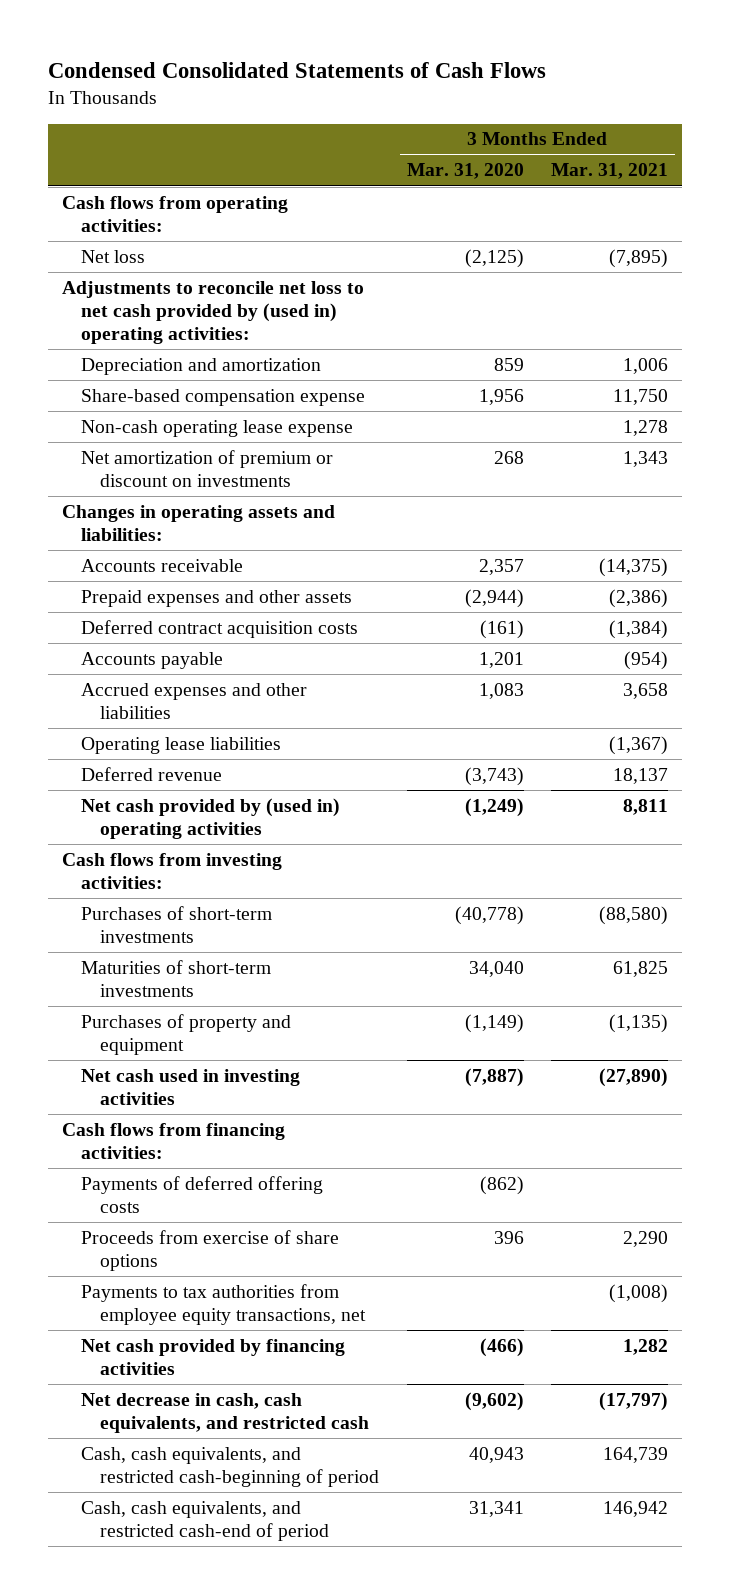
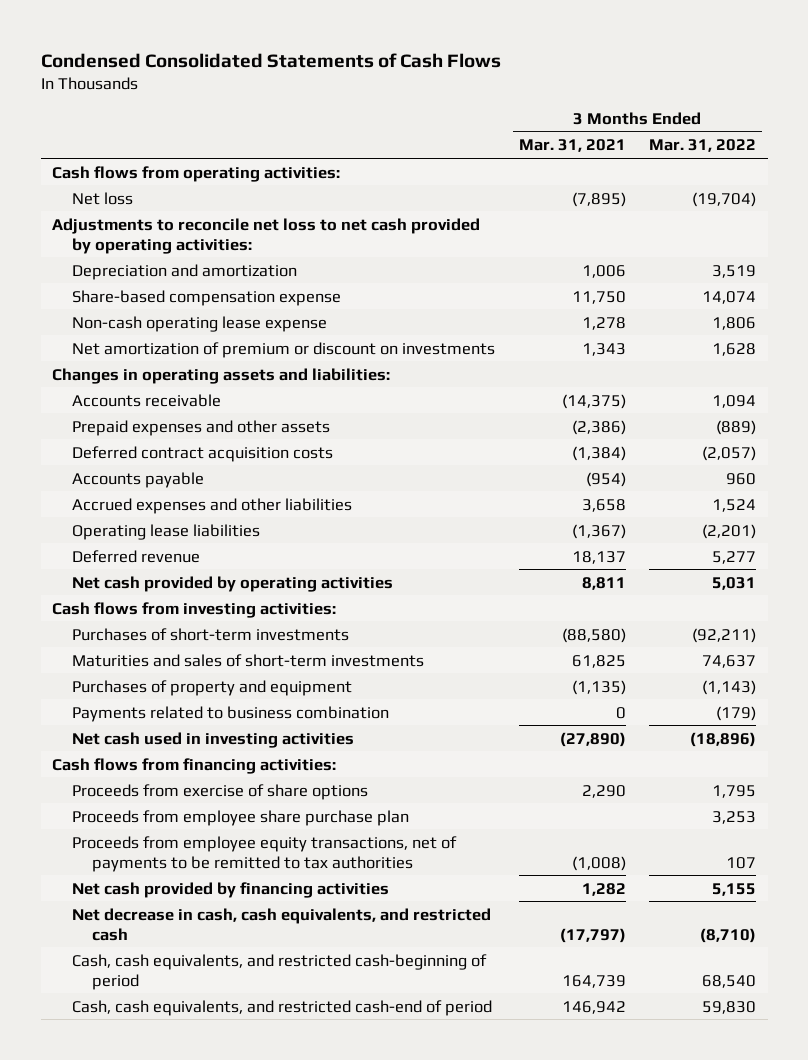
[406,163,524,180] Mar. 31, 2020 -> none
none -> [648,139,756,153] Mar. 31, 2022
[61,280,364,344] Adjustments to reconcile net loss to net cash provided by (used in) operating activities: -> [52,217,481,254] Adjustments to reconcile net loss to net cash provided by operating activities:
[80,797,340,839] Net cash provided by (used in) operating activities -> [72,575,394,592] Net cash provided by operating activities
[80,959,271,997] Maturities of short-term investments -> [72,653,425,667] Maturities and sales of short-term investments
none -> [72,705,390,722] Payments related to business combination
[80,1175,323,1213] Payments of deferred offering costs -> none
none -> [72,809,410,826] Proceeds from employee share purchase plan
[80,1283,367,1325] Payments to tax authorities from employee equity transactions, net -> [72,835,458,872] Proceeds from employee equity transactions, net of payments to be remitted to tax authorities

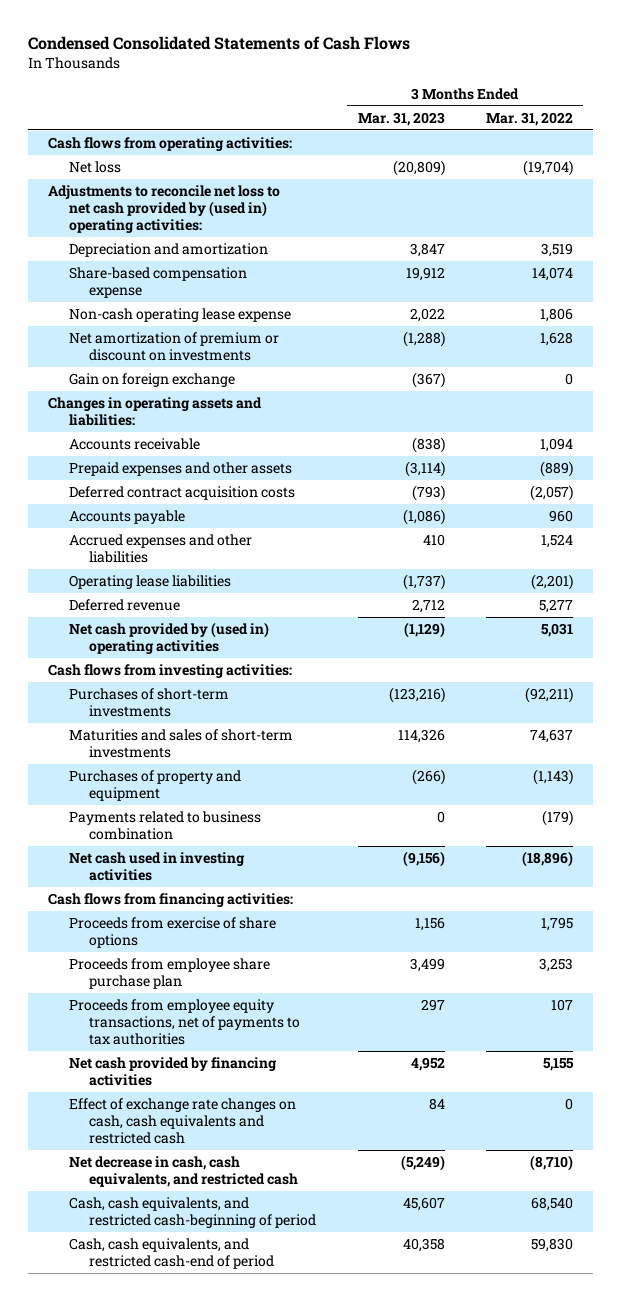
[518,139,626,153] Mar. 31, 2021 -> none
none -> [357,111,445,126] Mar. 31, 2023
[52,217,481,254] Adjustments to reconcile net loss to net cash provided by operating activities: -> [48,184,281,234] Adjustments to reconcile net loss to net cash provided by (used in) operating activities:
none -> [68,372,235,387] Gain on foreign exchange
[72,575,394,592] Net cash provided by operating activities -> [68,621,269,655] Net cash provided by (used in) operating activities
[72,835,458,872] Proceeds from employee equity transactions, net of payments to be remitted to tax authorities -> [68,998,301,1046] Proceeds from employee equity transactions, net of payments to tax authorities
none -> [68,1097,296,1145] Effect of exchange rate changes on cash, cash equivalents and restricted cash

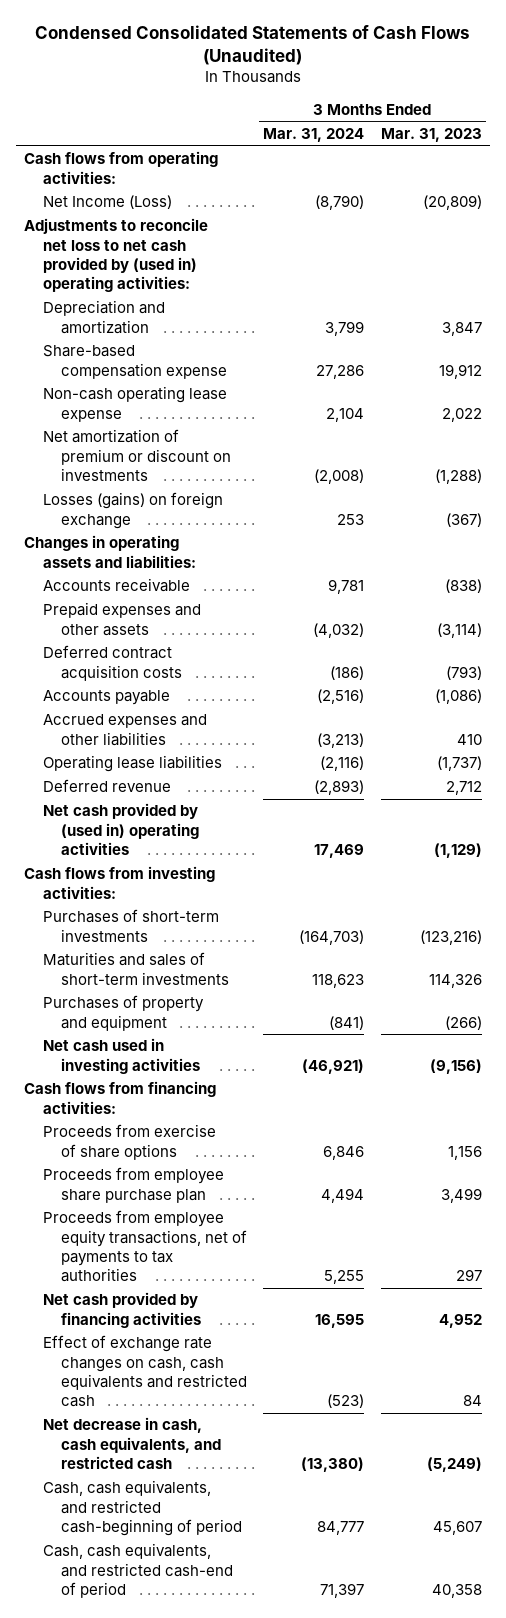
[27,36,410,51] Condensed Consolidated Statements of Cash Flows -> [34,25,470,66] Condensed Consolidated Statements of Cash Flows (Unaudited)
[485,111,573,126] Mar. 31, 2022 -> none
none -> [263,127,365,142] Mar. 31, 2024
[68,160,121,173] Net loss -> [42,195,172,210] Net Income (Loss)
[68,372,235,387] Gain on foreign exchange -> [42,492,223,529] Losses (gains) on foreign exchange
[68,810,261,841] Payments related to business combination -> none

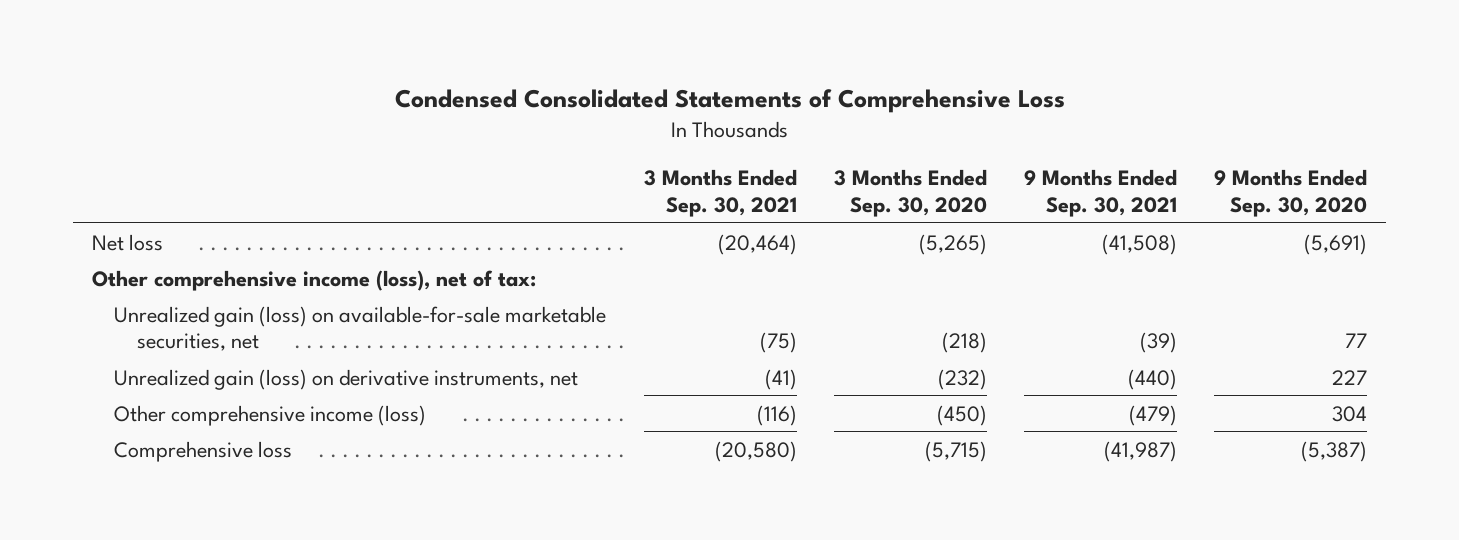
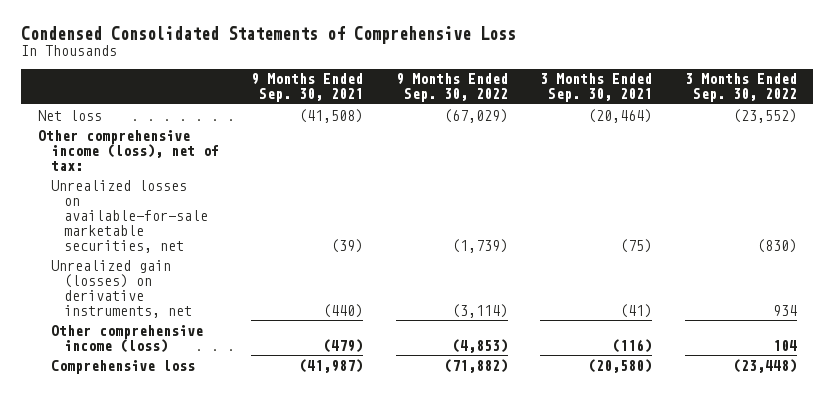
[833,169,987,217] 3 Months Ended Sep. 30, 2020 -> none
[1214,169,1368,217] 9 Months Ended Sep. 30, 2020 -> none
none -> [395,73,508,103] 9 Months Ended Sep. 30, 2022
none -> [684,73,797,103] 3 Months Ended Sep. 30, 2022
[114,305,607,352] Unrealized gain (loss) on available-for-sale marketable securities, net -> [50,179,208,253] Unrealized losses on available-for-sale marketable securities, net
[114,368,579,390] Unrealized gain (loss) on derivative instruments, net -> [50,259,192,318] Unrealized gain (losses) on derivative instruments, net

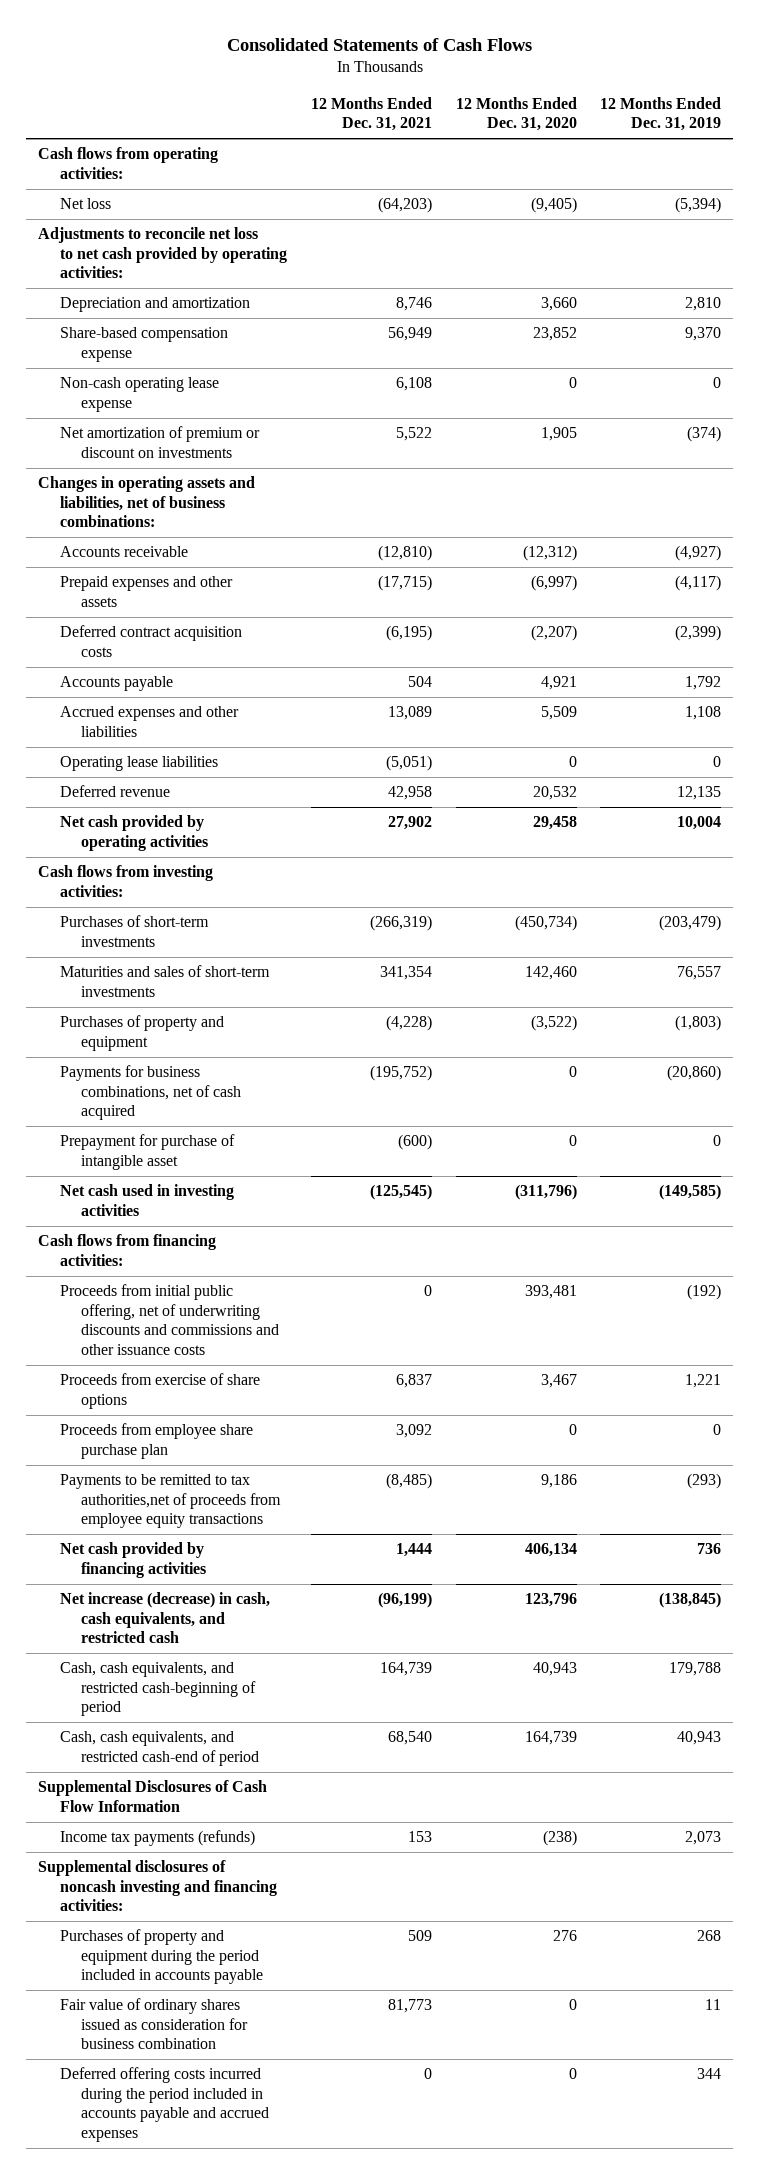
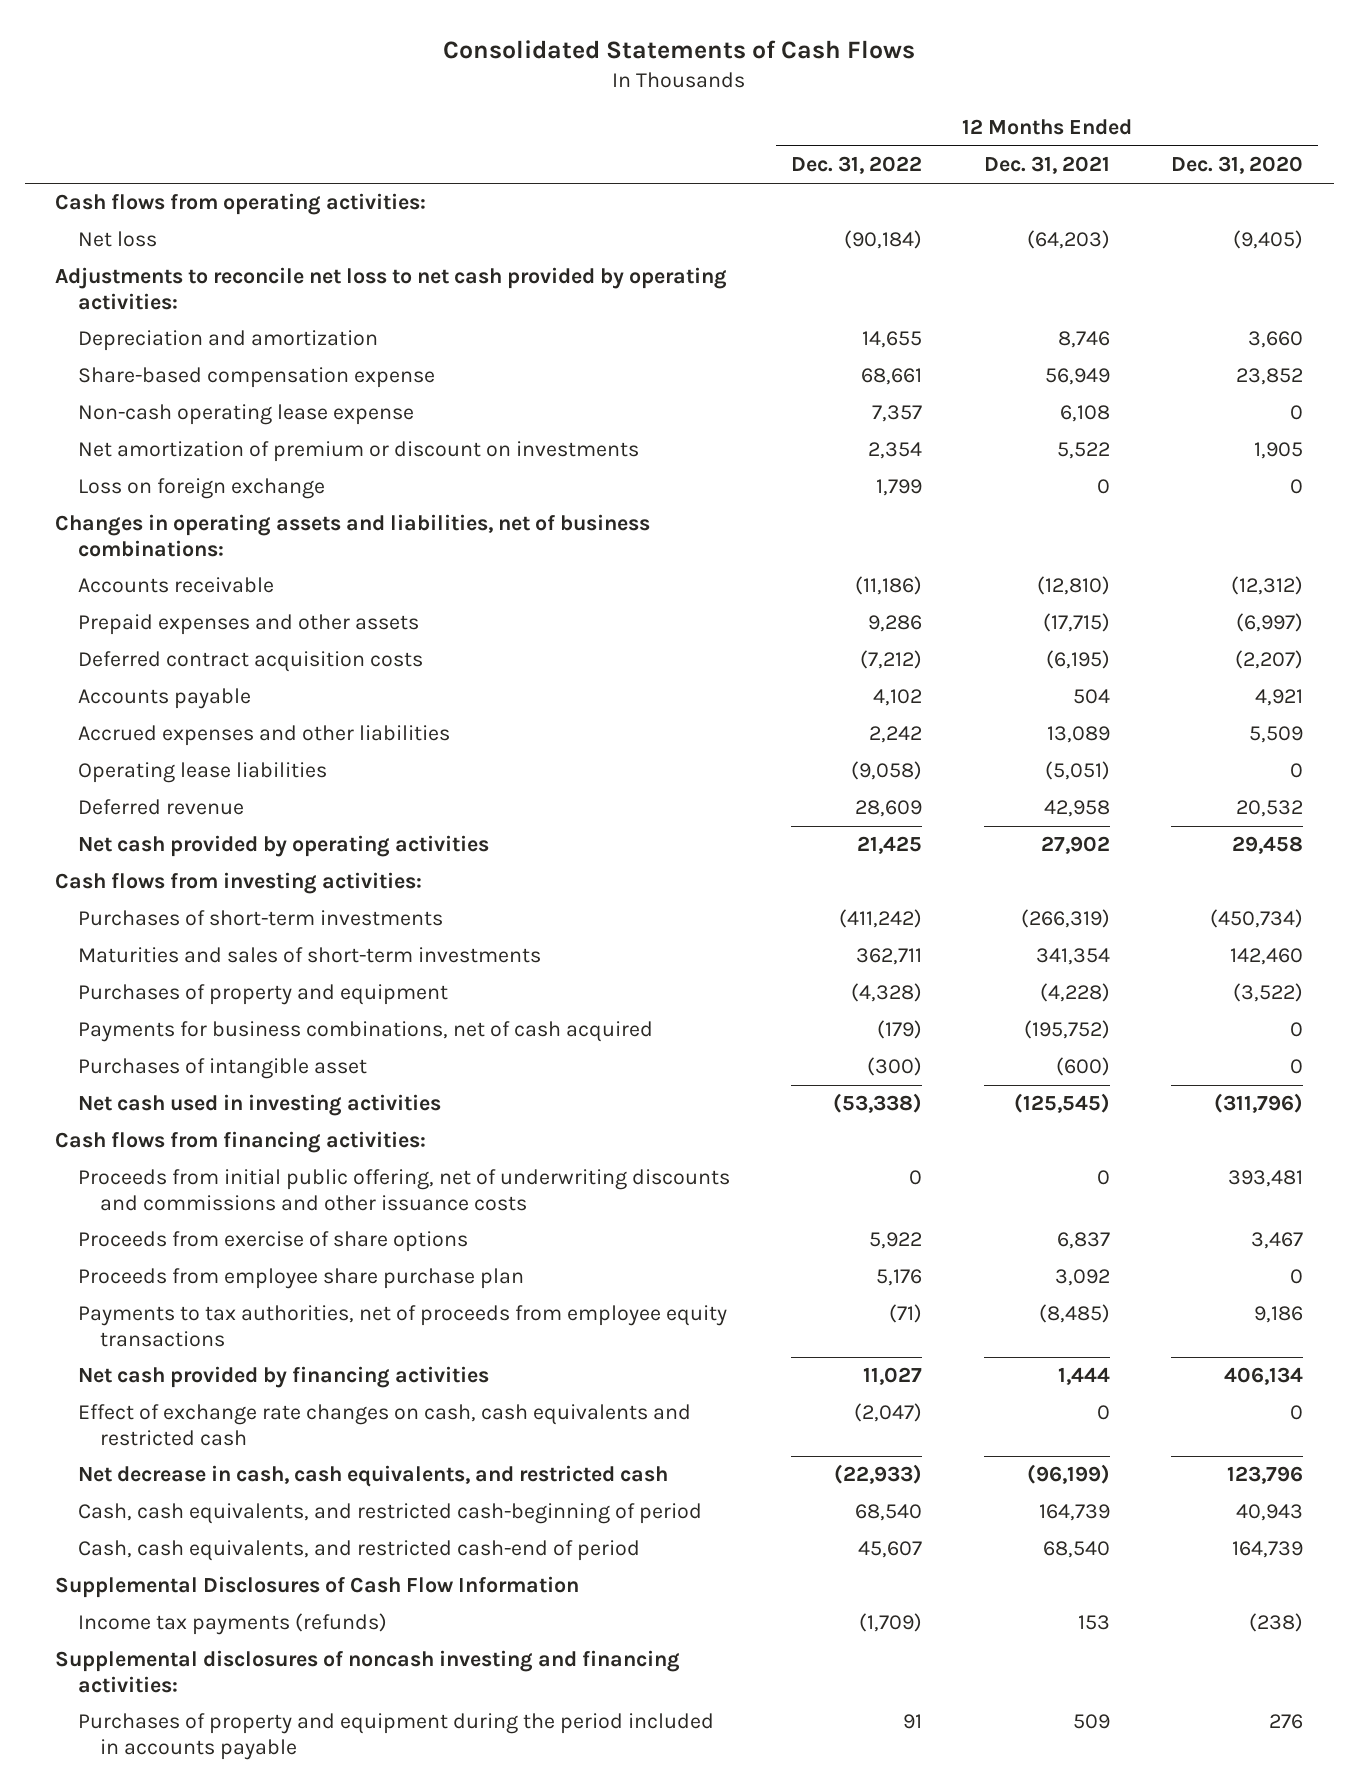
[600,96,722,132] 12 Months Ended Dec. 31, 2019 -> none
none -> [791,156,923,175] Dec. 31, 2022
none -> [77,478,325,500] Loss on foreign exchange
[59,1134,235,1170] Prepayment for purchase of intangible asset -> [77,1058,367,1080] Purchases of intangible asset
[59,1474,282,1529] Payments to be remitted to tax authorities,net of proceeds from employee equity transactions -> [77,1305,727,1347] Payments to tax authorities, net of proceeds from employee equity transactions
none -> [77,1404,691,1446] Effect of exchange rate changes on cash, cash equivalents and restricted cash
[59,1592,270,1644] Net increase (decrease) in cash, cash equivalents, and restricted cash -> [77,1465,668,1488] Net decrease in cash, cash equivalents, and restricted cash
[59,1998,249,2050] Fair value of ordinary shares issued as consideration for business combination -> none
[59,2067,270,2143] Deferred offering costs incurred during the period included in accounts payable and accrued expenses -> none

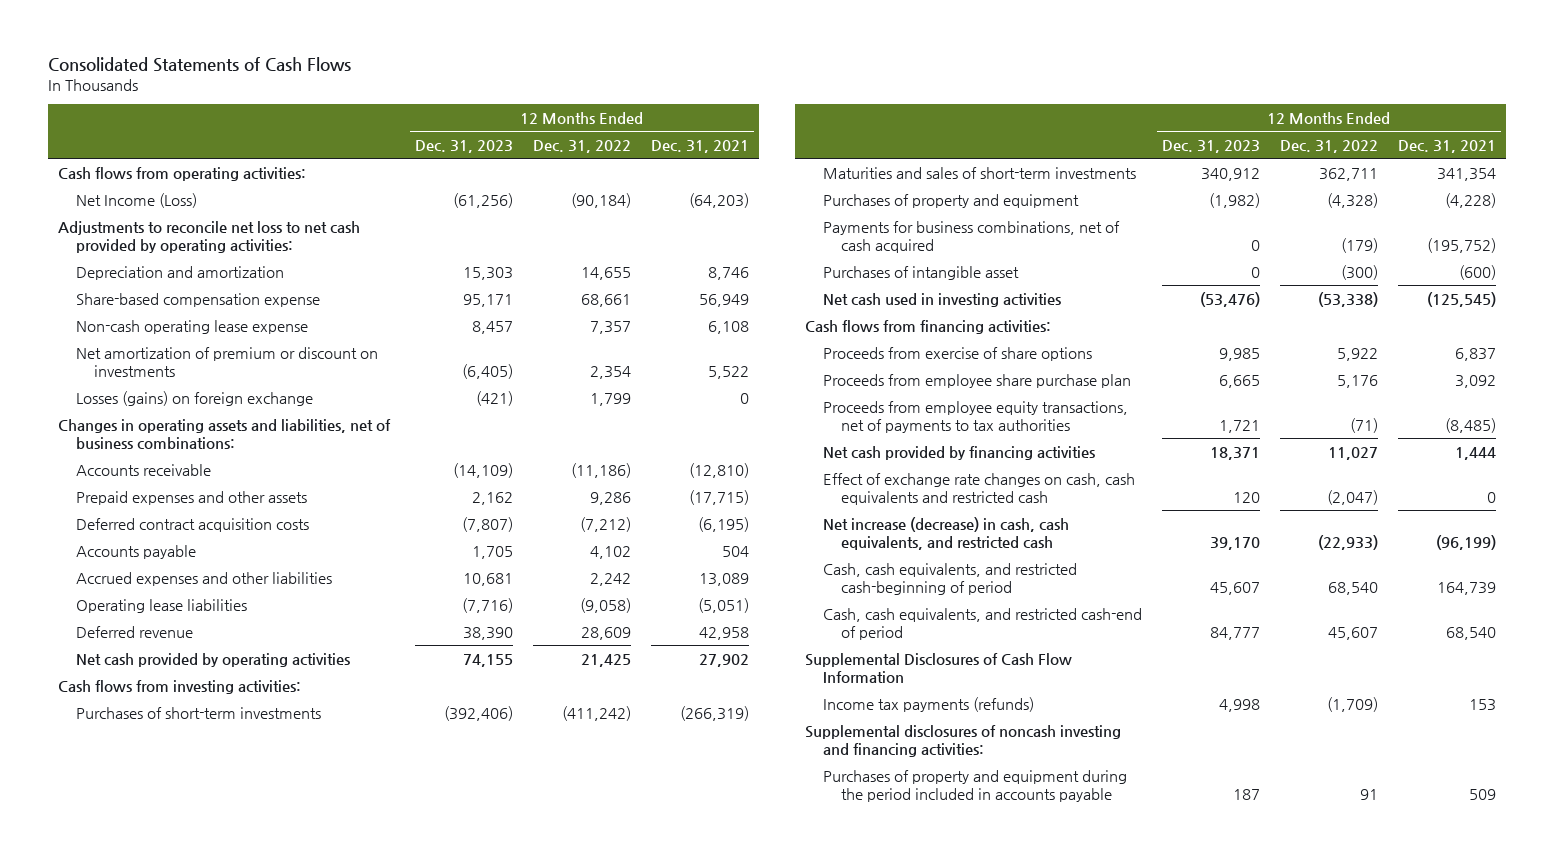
[1170,156,1303,175] Dec. 31, 2020 -> none
none -> [415,139,514,153] Dec. 31, 2023
[77,231,157,248] Net loss -> [76,192,198,208] Net Income (Loss)
[77,478,325,500] Loss on foreign exchange -> [76,390,314,406] Losses (gains) on foreign exchange
[77,1169,730,1211] Proceeds from initial public offering, net of underwriting discounts and commissions and other issuance costs -> none
[77,1305,727,1347] Payments to tax authorities, net of proceeds from employee equity transactions -> [823,400,1129,433] Proceeds from employee equity transactions, net of payments to tax authorities
[77,1465,668,1488] Net decrease in cash, cash equivalents, and restricted cash -> [823,516,1070,550] Net increase (decrease) in cash, cash equivalents, and restricted cash

